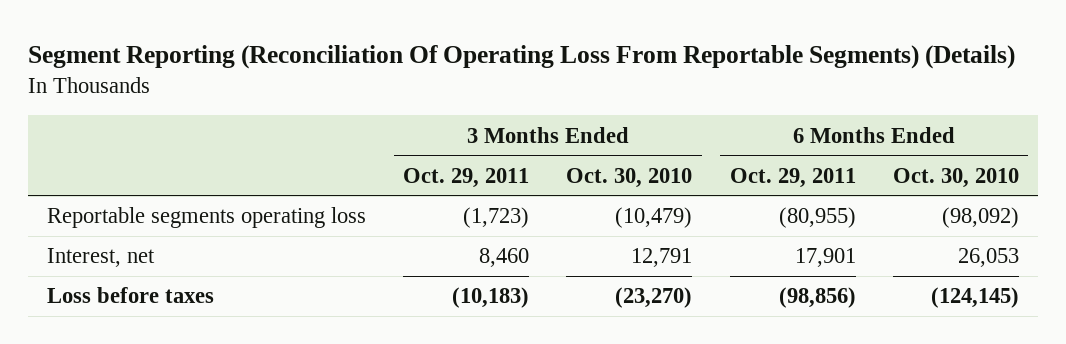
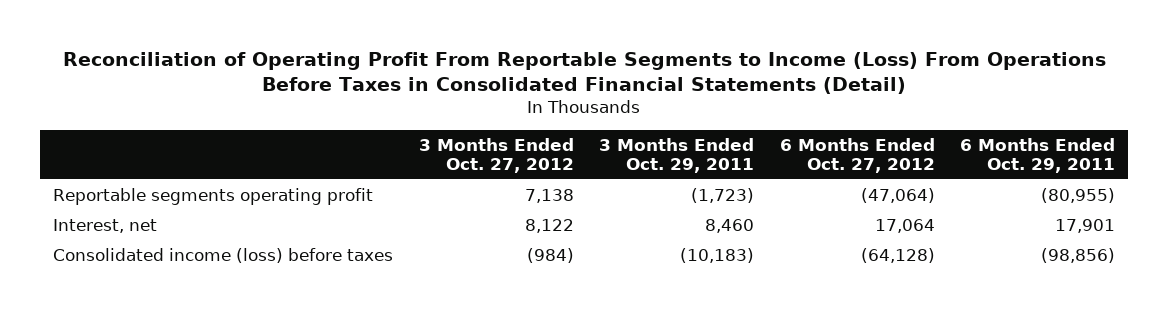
[28,44,1016,69] Segment Reporting (Reconciliation Of Operating Loss From Reportable Segments) (Details) -> [63,51,1107,95] Reconciliation of Operating Profit From Reportable Segments to Income (Loss) From Operations Before Taxes in Consolidated Financial Statements (Detail)
[566,167,693,188] Oct. 30, 2010 -> none
[893,167,1020,188] Oct. 30, 2010 -> none
none -> [418,137,574,173] 3 Months Ended Oct. 27, 2012
none -> [779,137,935,173] 6 Months Ended Oct. 27, 2012
[46,207,366,229] Reportable segments operating loss -> [53,188,374,206] Reportable segments operating profit
[46,287,214,304] Loss before taxes -> [53,248,394,264] Consolidated income (loss) before taxes

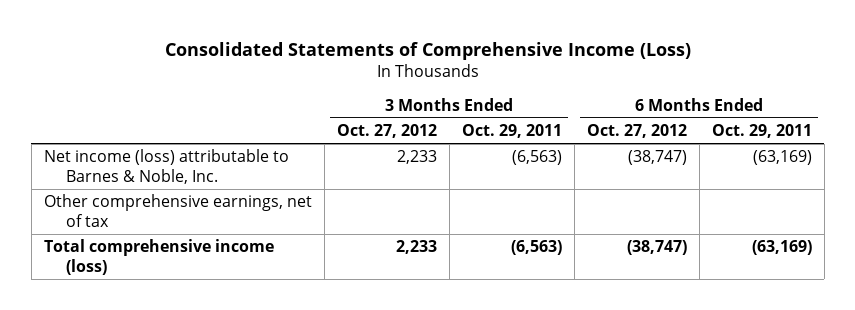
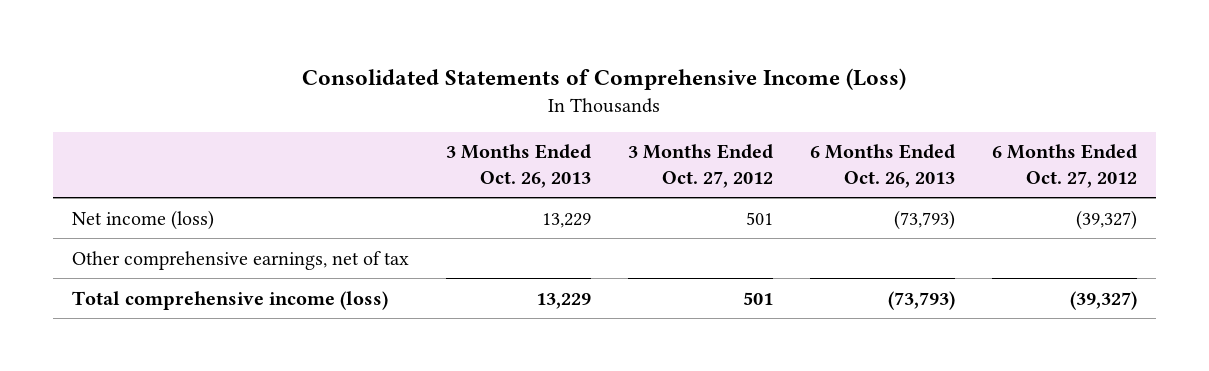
[461,124,562,139] Oct. 29, 2011 -> none
[711,124,812,139] Oct. 29, 2011 -> none
none -> [445,144,591,188] 3 Months Ended Oct. 26, 2013
none -> [809,144,955,188] 6 Months Ended Oct. 26, 2013
[43,149,289,184] Net income (loss) attributable to Barnes & Noble, Inc. -> [71,209,214,230] Net income (loss)
[396,150,437,165] 2,233 -> [745,211,773,225] 501
[627,150,687,166] (38,747) -> [1075,209,1137,230] (39,327)
[395,240,437,255] 2,233 -> [742,291,773,305] 501
[626,240,687,256] (38,747) -> [1069,290,1137,310] (39,327)

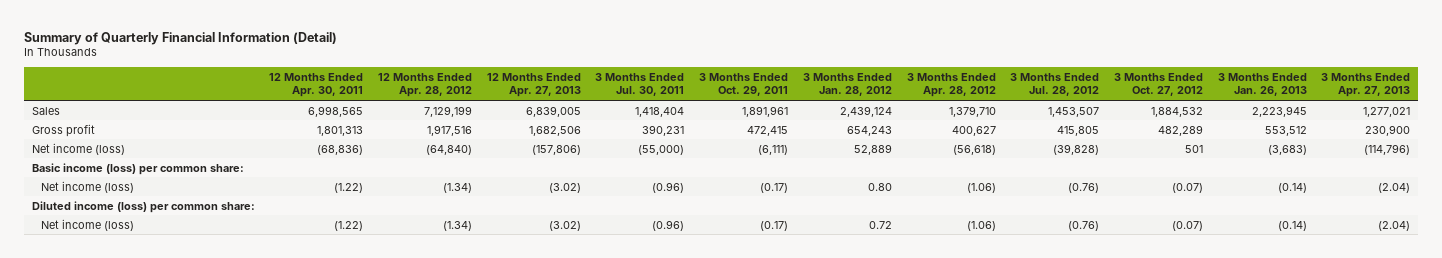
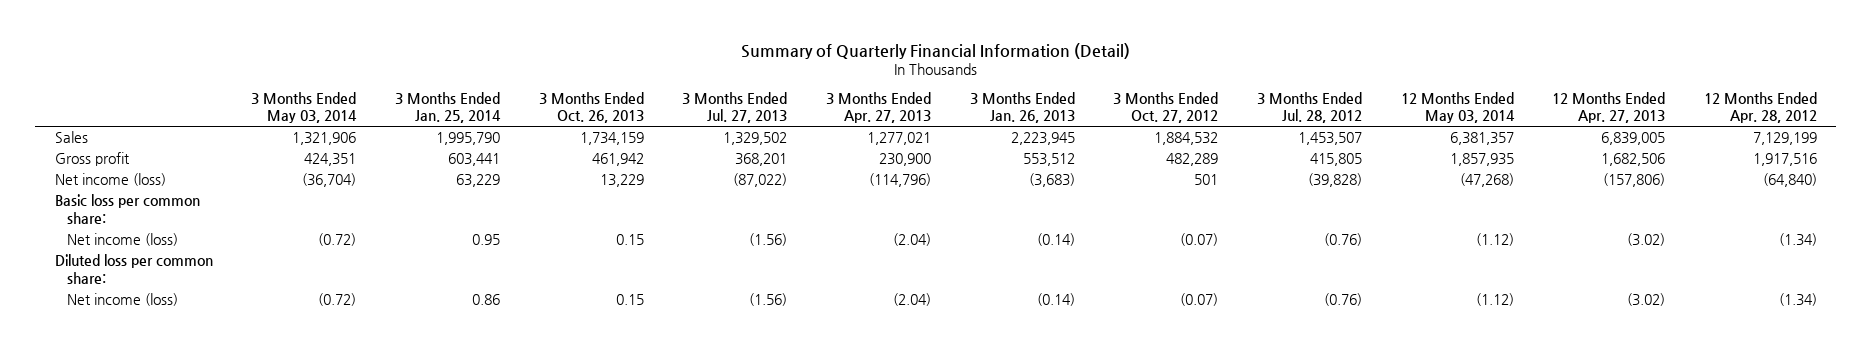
[269,73,364,98] 12 Months Ended Apr. 30, 2011 -> none
[595,73,685,97] 3 Months Ended Jul. 30, 2011 -> none
[699,73,789,97] 3 Months Ended Oct. 29, 2011 -> none
[802,73,892,97] 3 Months Ended Jan. 28, 2012 -> none
[906,73,996,98] 3 Months Ended Apr. 28, 2012 -> none
none -> [251,92,358,124] 3 Months Ended May 03, 2014
none -> [394,92,501,124] 3 Months Ended Jan. 25, 2014
none -> [538,92,644,124] 3 Months Ended Oct. 26, 2013
none -> [682,92,788,124] 3 Months Ended Jul. 27, 2013
none -> [1400,92,1515,124] 12 Months Ended May 03, 2014
[31,162,244,175] Basic income (loss) per common share: -> [54,194,200,224] Basic loss per common share:
[31,200,255,213] Diluted income (loss) per common share: -> [54,254,213,284] Diluted loss per common share:

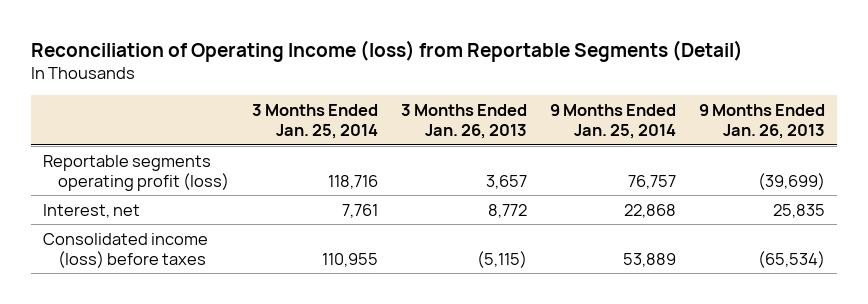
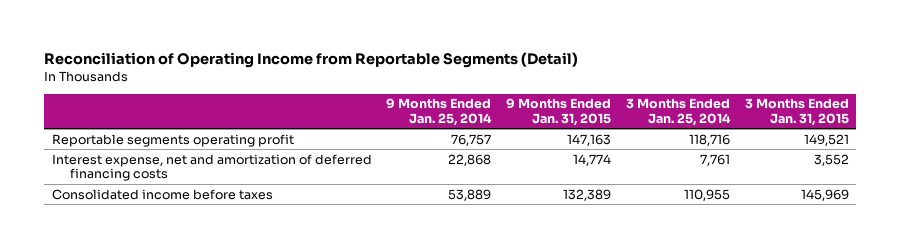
[31,39,744,62] Reconciliation of Operating Income (loss) from Reportable Segments (Detail) -> [44,51,579,68] Reconciliation of Operating Income from Reportable Segments (Detail)
[400,103,527,139] 3 Months Ended Jan. 26, 2013 -> none
[699,103,826,139] 9 Months Ended Jan. 26, 2013 -> none
none -> [506,98,612,126] 9 Months Ended Jan. 31, 2015
none -> [744,98,849,126] 3 Months Ended Jan. 31, 2015
[42,154,229,191] Reportable segments operating profit (loss) -> [51,133,294,147] Reportable segments operating profit
[42,203,140,218] Interest, net -> [51,153,372,182] Interest expense, net and amortization of deferred financing costs
[42,232,208,268] Consolidated income (loss) before taxes -> [51,188,273,200] Consolidated income before taxes

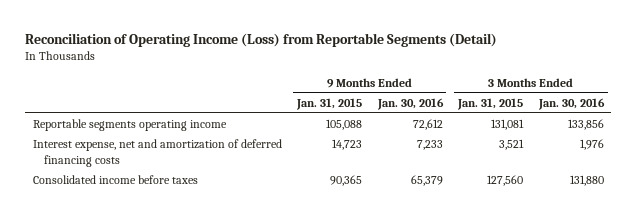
[44,51,579,68] Reconciliation of Operating Income from Reportable Segments (Detail) -> [24,32,497,47] Reconciliation of Operating Income (Loss) from Reportable Segments (Detail)
[386,98,493,126] 9 Months Ended Jan. 25, 2014 -> none
[626,98,732,126] 3 Months Ended Jan. 25, 2014 -> none
none -> [376,97,444,110] Jan. 30, 2016
none -> [537,97,605,110] Jan. 30, 2016
[51,133,294,147] Reportable segments operating profit -> [32,119,227,132] Reportable segments operating income
[567,133,612,146] 147,163 -> [326,119,363,131] 105,088
[803,133,849,146] 149,521 -> [491,119,525,131] 131,081
[573,153,612,166] 14,774 -> [332,139,363,151] 14,723
[813,153,849,166] 3,552 -> [499,139,525,151] 3,521
[563,188,612,201] 132,389 -> [330,175,363,187] 90,365
[800,188,849,201] 145,969 -> [487,175,524,187] 127,560

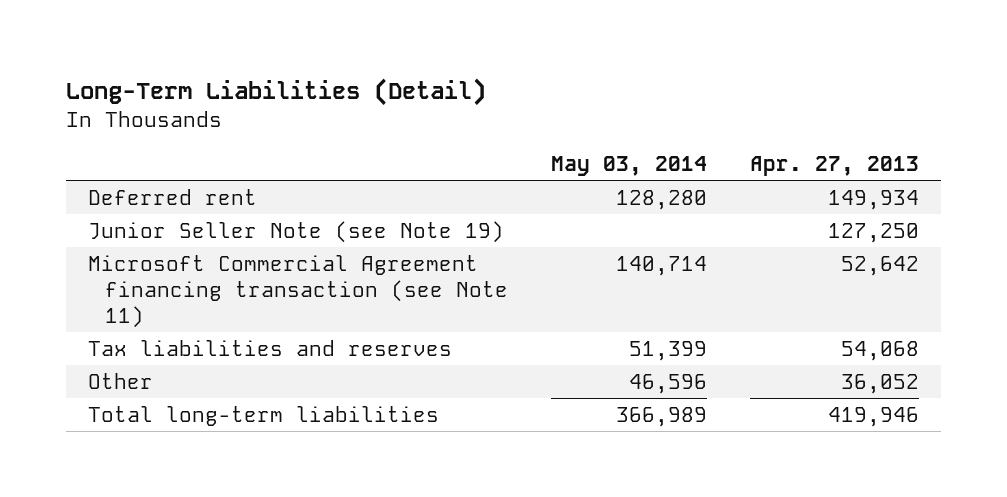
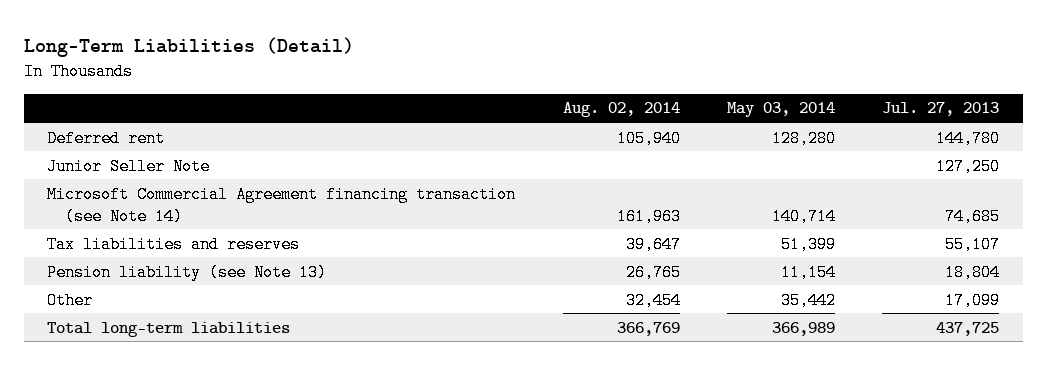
[750,156,920,177] Apr. 27, 2013 -> none
none -> [562,102,680,118] Aug. 02, 2014
none -> [882,102,1000,117] Jul. 27, 2013
[87,220,504,243] Junior Seller Note (see Note 19) -> [47,157,211,175] Junior Seller Note
[87,254,508,329] Microsoft Commercial Agreement financing transaction (see Note 11) -> [47,185,517,225] Microsoft Commercial Agreement financing transaction (see Note 14)
none -> [47,263,328,281] Pension liability (see Note 13)
[628,373,707,394] 46,596 -> [780,291,836,309] 35,442

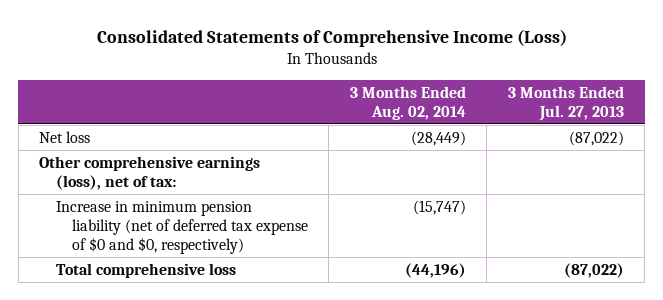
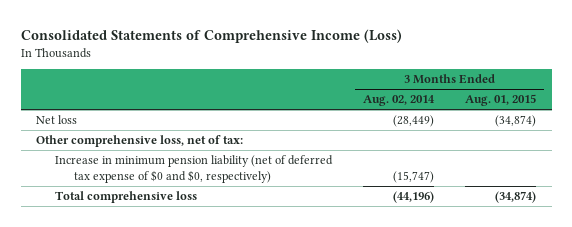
[507,85,624,122] 3 Months Ended Jul. 27, 2013 -> none
none -> [465,94,537,107] Aug. 01, 2015
[39,155,261,190] Other comprehensive earnings (loss), net of tax: -> [36,135,244,148] Other comprehensive loss, net of tax:

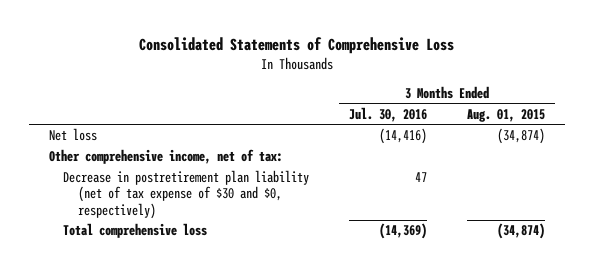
[20,28,402,43] Consolidated Statements of Comprehensive Income (Loss) -> [138,37,454,55] Consolidated Statements of Comprehensive Loss
[363,95,436,107] Aug. 02, 2014 -> none
none -> [348,106,427,122] Jul. 30, 2016
[36,135,244,148] Other comprehensive loss, net of tax: -> [48,149,283,165] Other comprehensive income, net of tax:
[54,155,333,184] Increase in minimum pension liability (net of deferred tax expense of $0 and $0, respectively) -> [63,170,310,219] Decrease in postretirement plan liability (net of tax expense of $30 and $0, respectively)

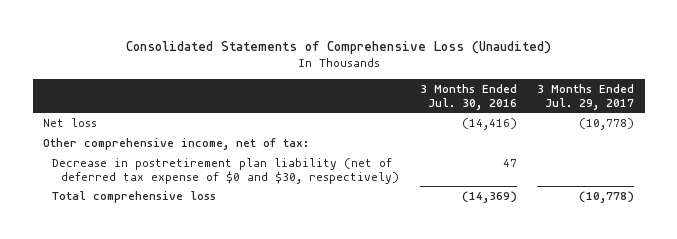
[138,37,454,55] Consolidated Statements of Comprehensive Loss -> [125,41,551,55] Consolidated Statements of Comprehensive Loss (Unaudited)
[466,108,545,122] Aug. 01, 2015 -> none
none -> [537,83,635,110] 3 Months Ended Jul. 29, 2017
[63,170,310,219] Decrease in postretirement plan liability (net of tax expense of $30 and $0, respectively) -> [52,157,400,184] Decrease in postretirement plan liability (net of deferred tax expense of $0 and $30, respectively)

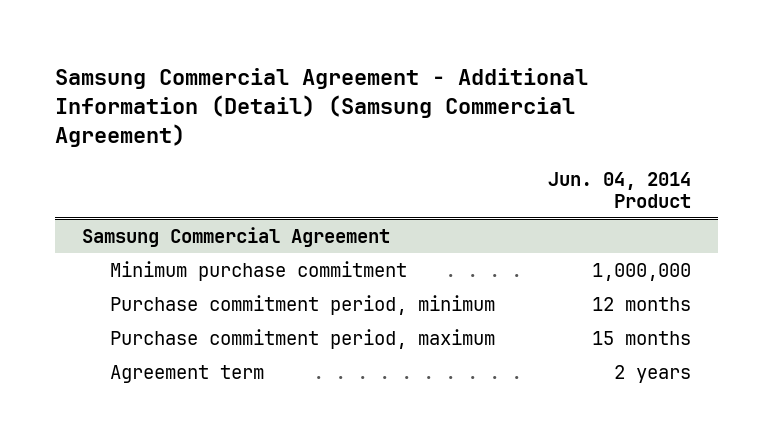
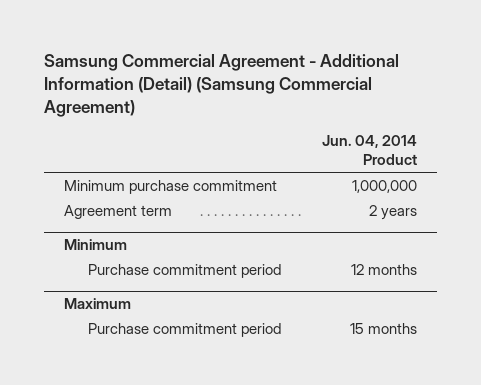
[81,226,390,247] Samsung Commercial Agreement -> none
[110,294,496,315] Purchase commitment period, minimum -> none
[110,328,496,349] Purchase commitment period, maximum -> none
none -> [64,239,128,251] Minimum
none -> [87,264,281,279] Purchase commitment period
none -> [64,298,132,310] Maximum
none -> [87,323,281,338] Purchase commitment period

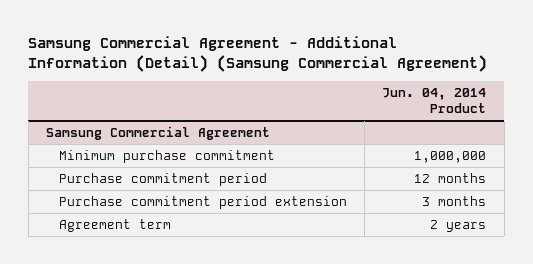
none -> [46,125,271,140] Samsung Commercial Agreement
[64,205,173,220] Agreement term -> none
[64,239,128,251] Minimum -> none
[64,298,132,310] Maximum -> none
[87,323,281,338] Purchase commitment period -> [58,195,347,209] Purchase commitment period extension
[349,323,417,335] 15 months -> [422,195,487,206] 3 months
none -> [58,218,171,232] Agreement term

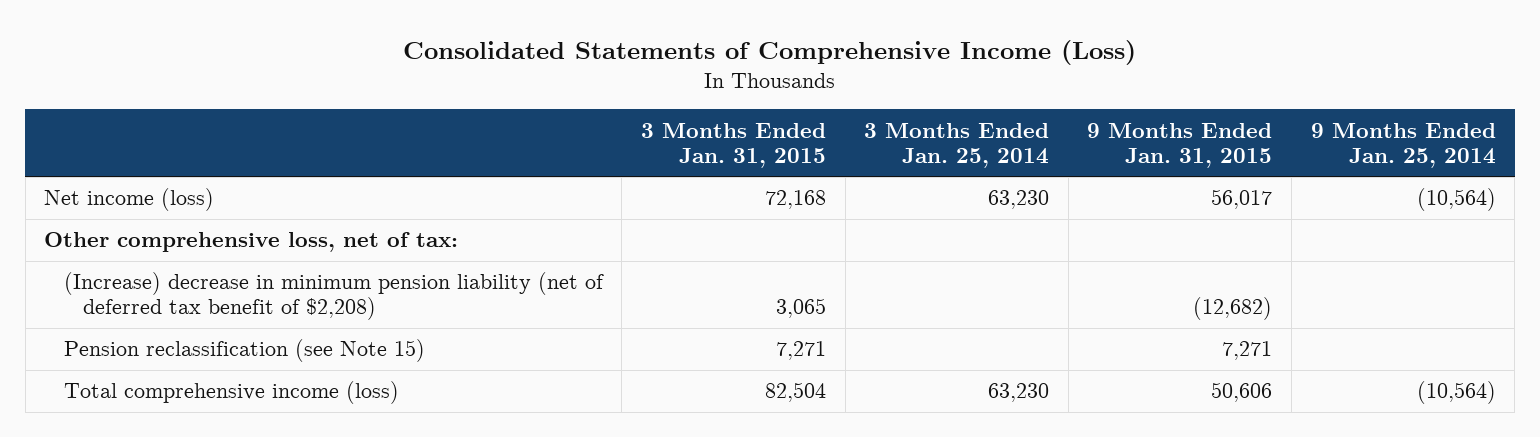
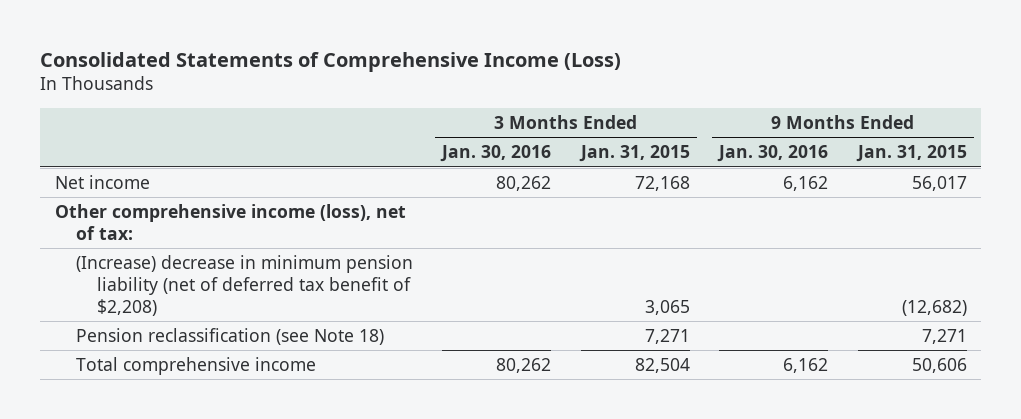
[864,122,1050,168] 3 Months Ended Jan. 25, 2014 -> none
[1310,122,1496,168] 9 Months Ended Jan. 25, 2014 -> none
none -> [440,145,552,163] Jan. 30, 2016
none -> [717,145,829,163] Jan. 30, 2016
[44,188,215,212] Net income (loss) -> [54,174,150,189] Net income
[44,232,459,253] Other comprehensive loss, net of tax: -> [54,203,406,240] Other comprehensive income (loss), net of tax:
[63,339,425,363] Pension reclassification (see Note 15) -> [75,327,384,345] Pension reclassification (see Note 18)
[63,381,399,405] Total comprehensive income (loss) -> [75,356,316,375] Total comprehensive income

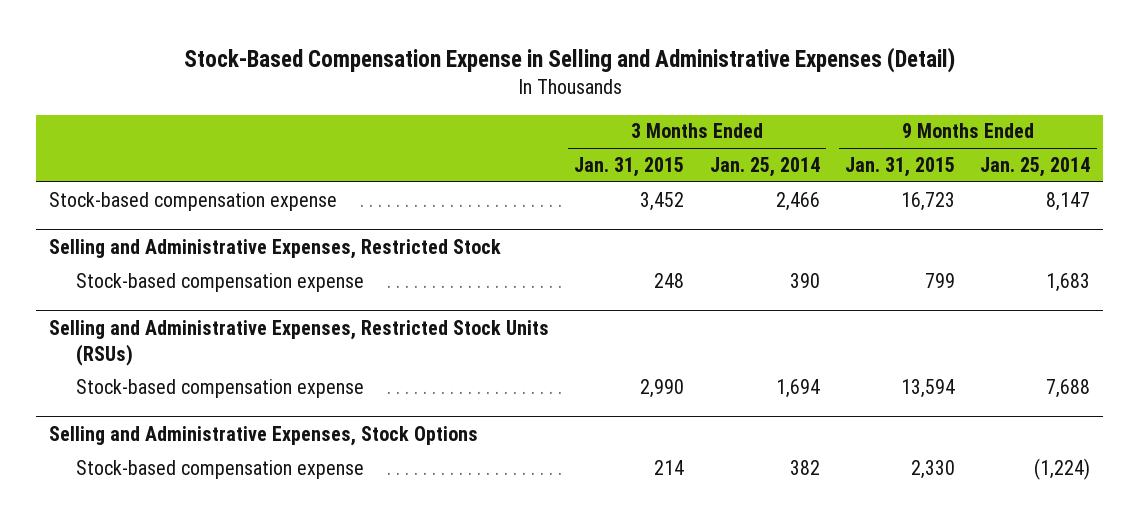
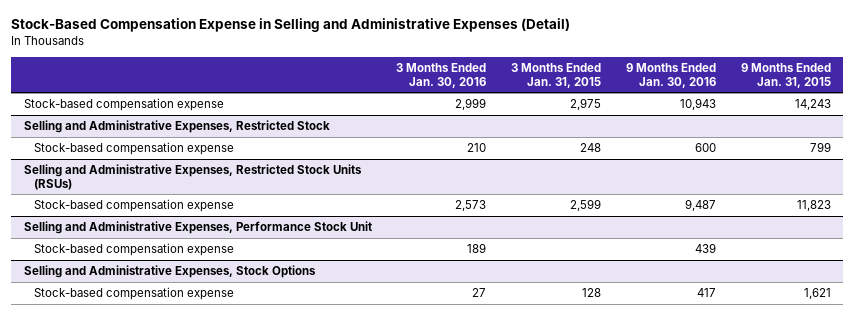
[709,157,820,178] Jan. 25, 2014 -> none
[980,157,1091,178] Jan. 25, 2014 -> none
none -> [396,63,487,88] 3 Months Ended Jan. 30, 2016
none -> [625,63,716,88] 9 Months Ended Jan. 30, 2016
[640,191,685,211] 3,452 -> [570,98,602,111] 2,975
[900,191,955,211] 16,723 -> [794,99,831,111] 14,243
[640,378,685,398] 2,990 -> [570,199,602,212] 2,599
[900,378,955,398] 13,594 -> [796,200,831,212] 11,823
none -> [23,221,372,235] Selling and Administrative Expenses, Performance Stock Unit
none -> [33,243,234,257] Stock-based compensation expense
[654,459,685,475] 214 -> [582,288,602,298] 128
[910,459,955,479] 2,330 -> [803,288,831,300] 1,621

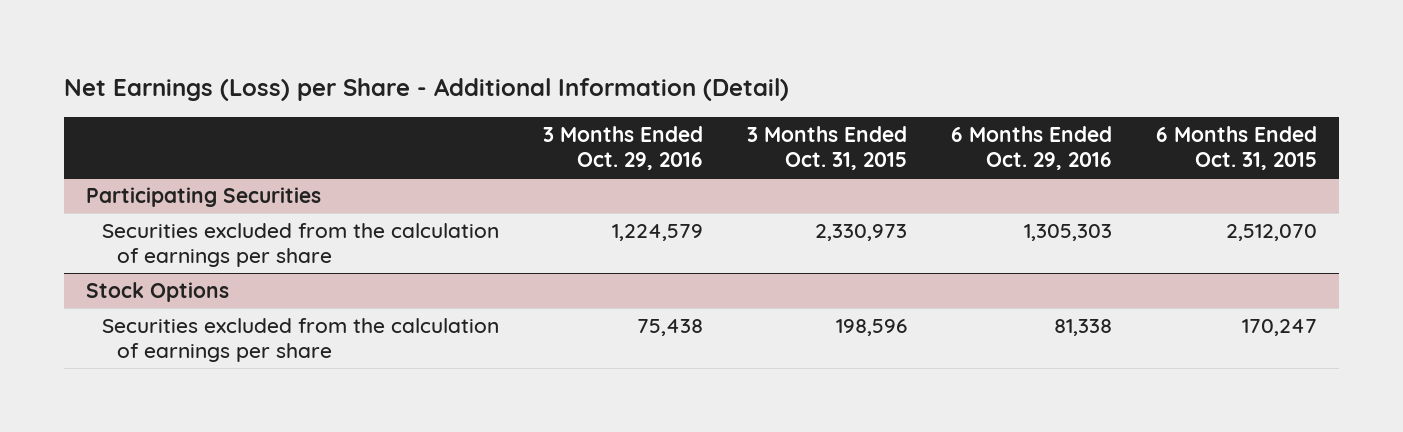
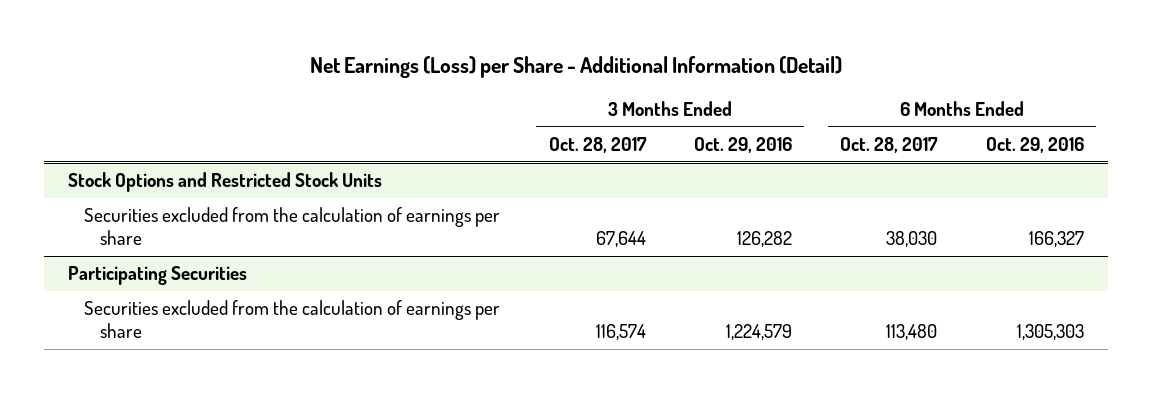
[746,126,907,170] 3 Months Ended Oct. 31, 2015 -> none
[1156,126,1318,170] 6 Months Ended Oct. 31, 2015 -> none
none -> [548,137,647,154] Oct. 28, 2017
none -> [840,137,939,154] Oct. 28, 2017
none -> [68,172,383,193] Stock Options and Restricted Stock Units
none -> [84,207,501,245] Securities excluded from the calculation of earnings per share
[85,282,229,303] Stock Options -> none
[101,318,499,362] Securities excluded from the calculation of earnings per share -> none

